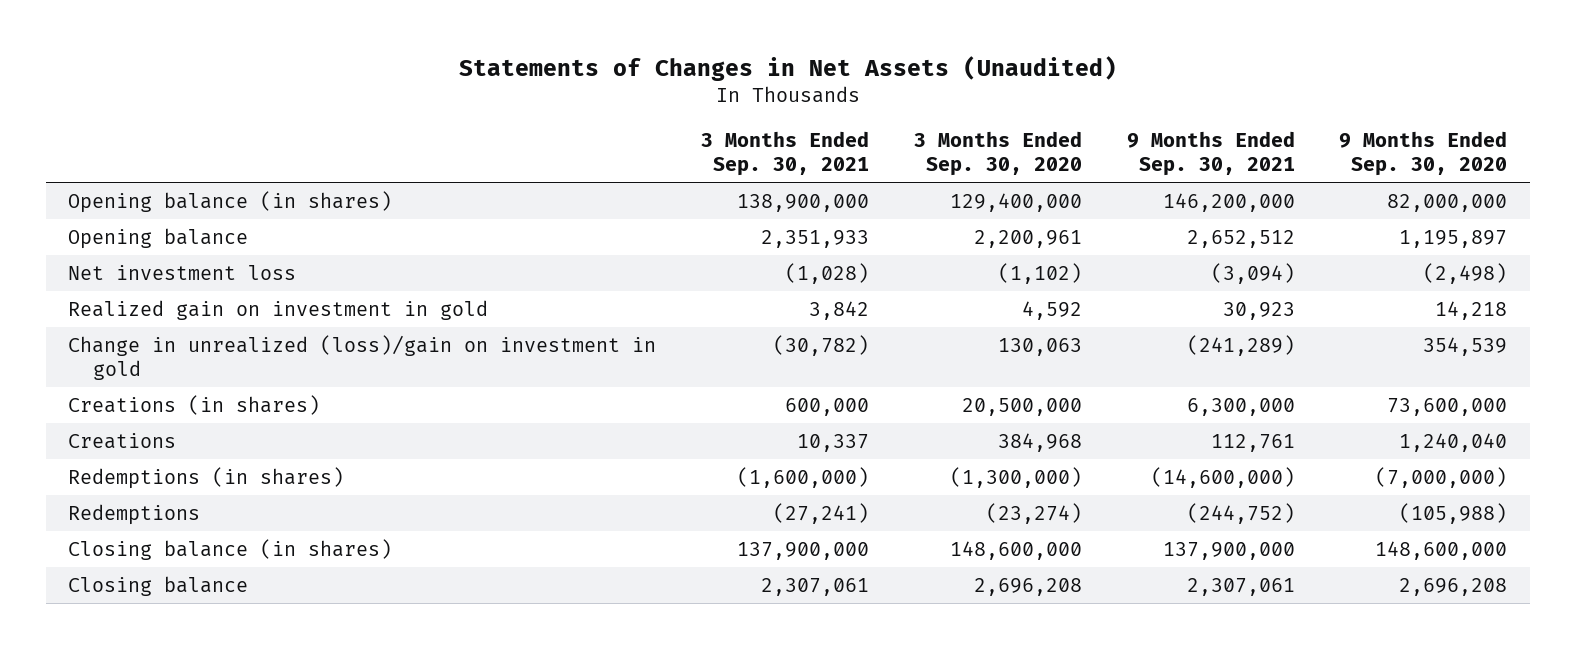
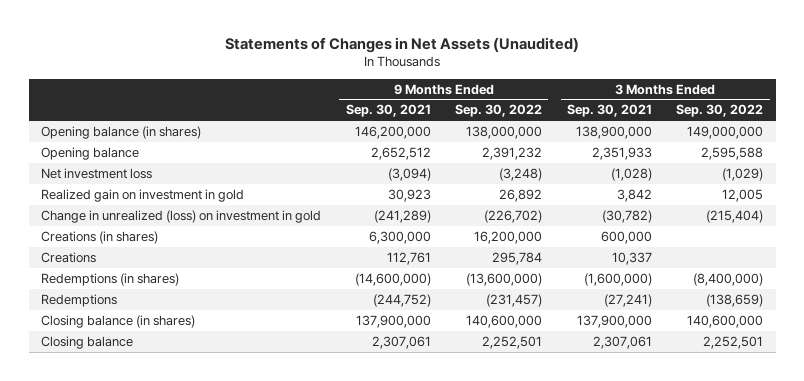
[913,130,1082,177] 3 Months Ended Sep. 30, 2020 -> none
[1339,130,1508,177] 9 Months Ended Sep. 30, 2020 -> none
none -> [455,104,543,118] Sep. 30, 2022
none -> [676,104,764,118] Sep. 30, 2022
[68,334,657,381] Change in unrealized (loss)/gain on investment in gold -> [40,209,321,223] Change in unrealized (loss) on investment in gold

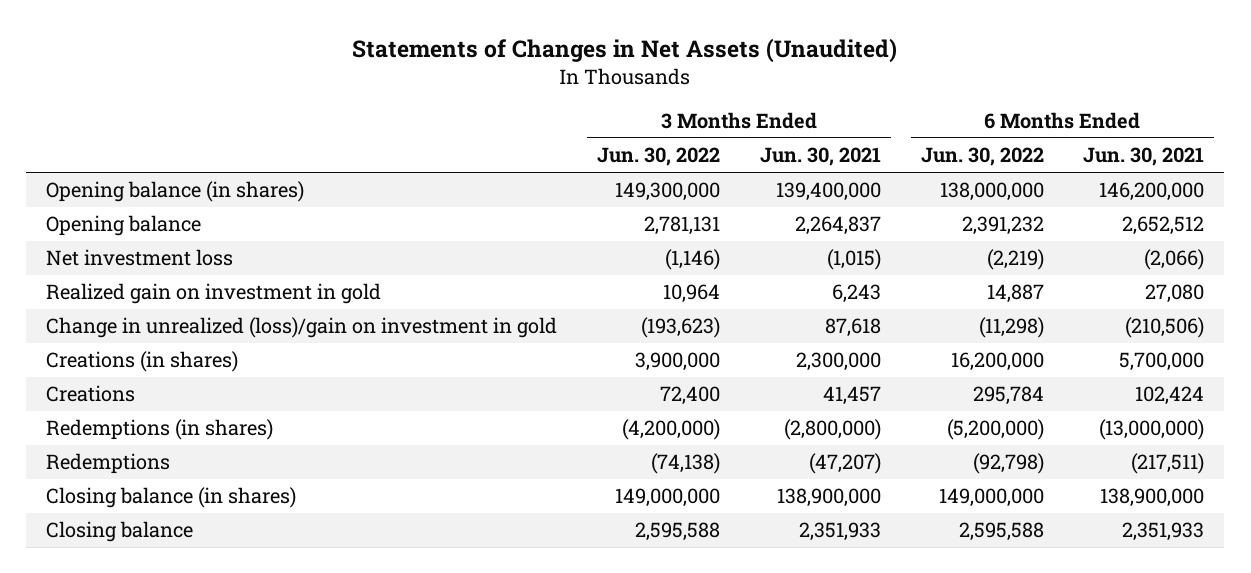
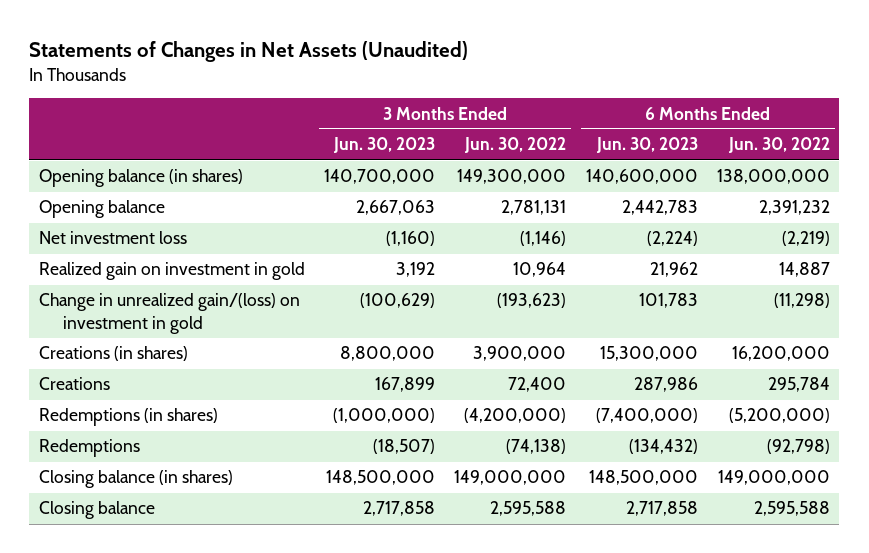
[759,147,881,167] Jun. 30, 2021 -> none
[1083,147,1205,167] Jun. 30, 2021 -> none
none -> [333,137,436,154] Jun. 30, 2023
none -> [595,137,698,154] Jun. 30, 2023
[46,317,558,339] Change in unrealized (loss)/gain on investment in gold -> [39,293,301,334] Change in unrealized gain/(loss) on investment in gold

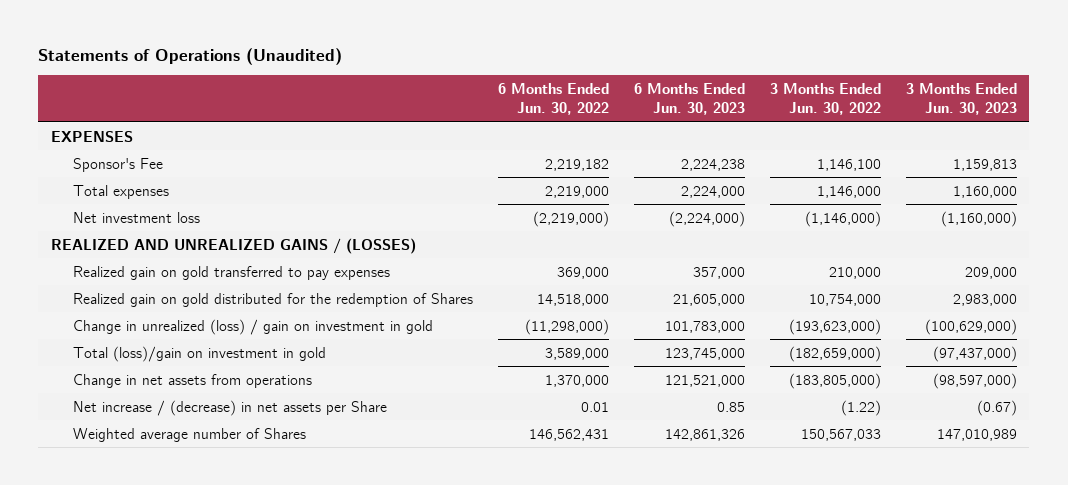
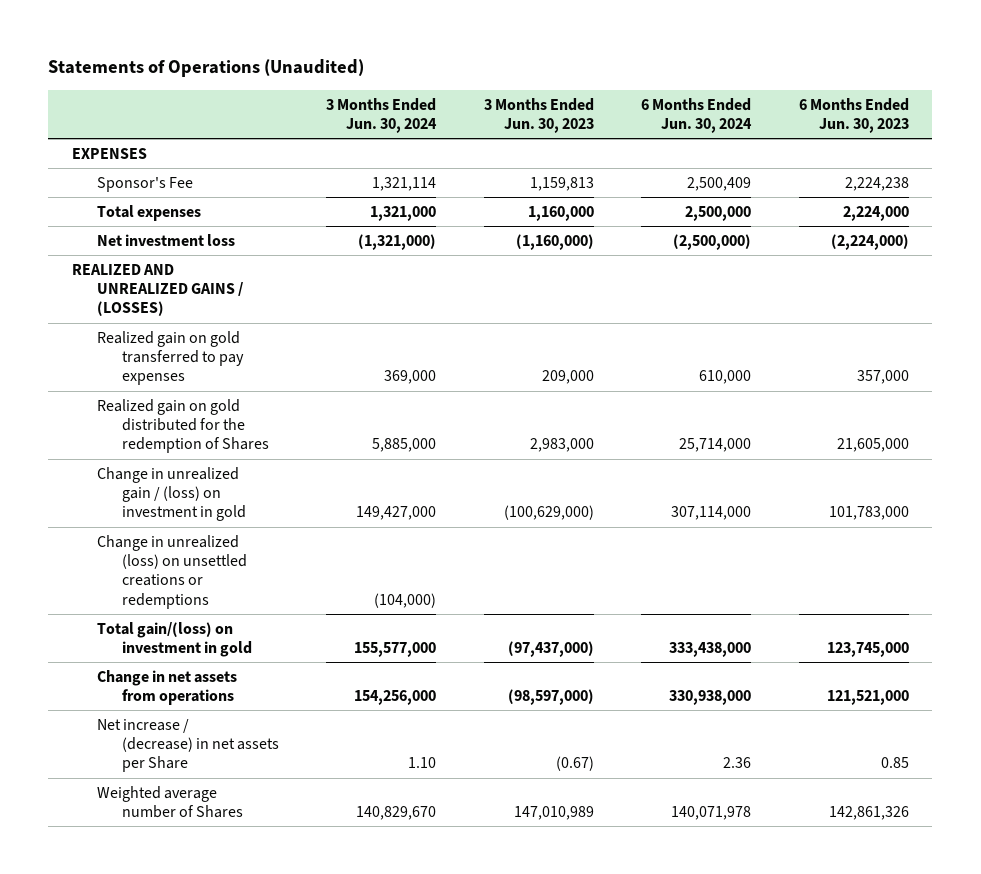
[497,83,609,116] 6 Months Ended Jun. 30, 2022 -> none
[769,83,881,116] 3 Months Ended Jun. 30, 2022 -> none
none -> [326,97,438,133] 3 Months Ended Jun. 30, 2024
none -> [641,97,753,133] 6 Months Ended Jun. 30, 2024
[72,318,433,335] Change in unrealized (loss) / gain on investment in gold -> [96,466,246,522] Change in unrealized gain / (loss) on investment in gold
none -> [96,534,247,609] Change in unrealized (loss) on unsettled creations or redemptions
[72,345,326,362] Total (loss)/gain on investment in gold -> [96,621,252,658] Total gain/(loss) on investment in gold

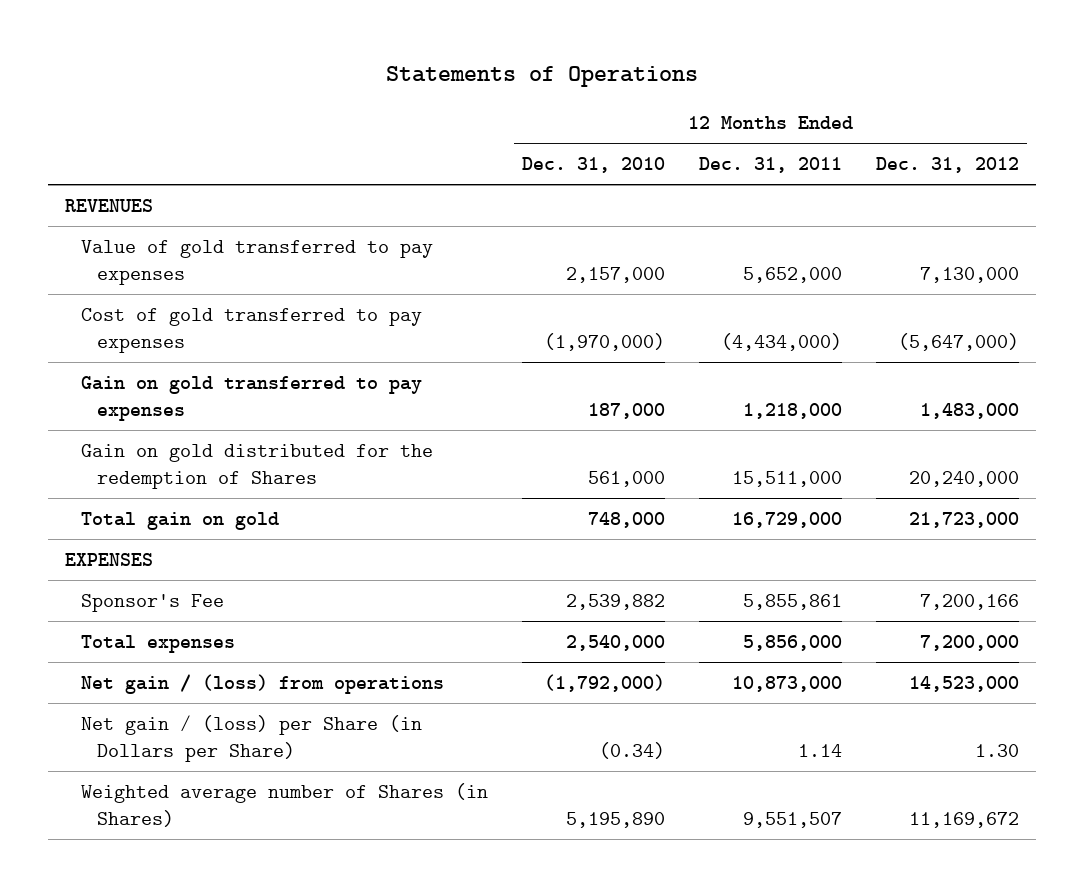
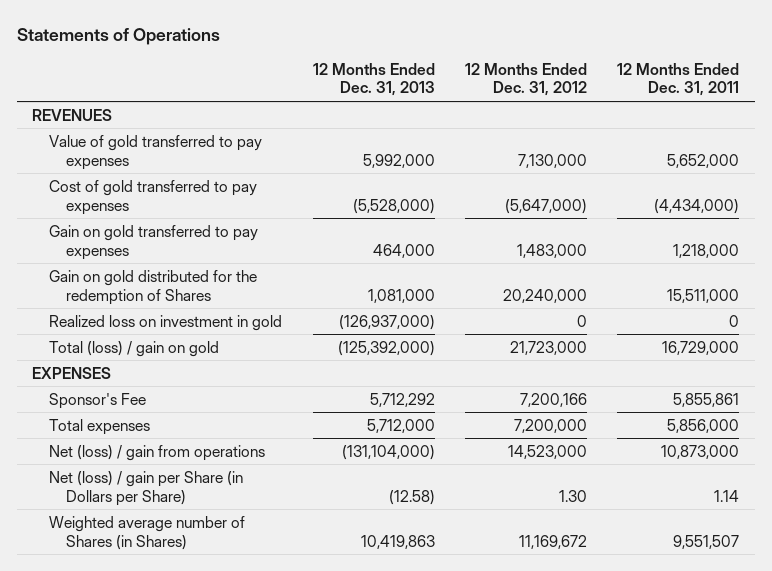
[522,157,666,174] Dec. 31, 2010 -> none
none -> [312,62,435,97] 12 Months Ended Dec. 31, 2013
none -> [49,314,283,331] Realized loss on investment in gold
[81,511,280,530] Total gain on gold -> [49,340,220,357] Total (loss) / gain on gold
[81,673,445,694] Net gain / (loss) from operations -> [49,444,266,461] Net (loss) / gain from operations
[81,714,423,763] Net gain / (loss) per Share (in Dollars per Share) -> [49,470,244,506] Net (loss) / gain per Share (in Dollars per Share)

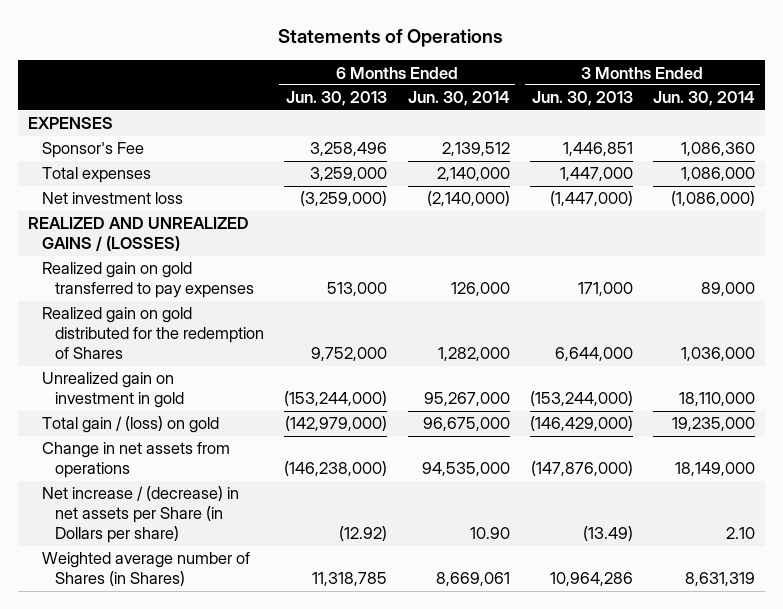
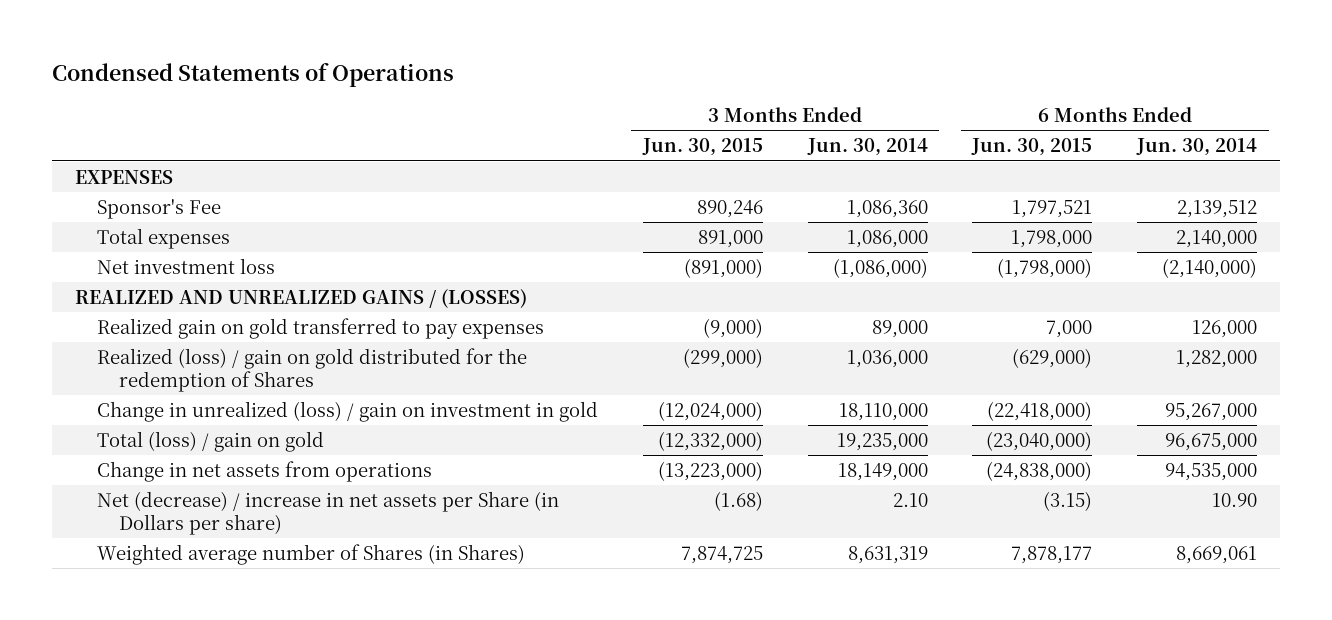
[278,29,504,48] Statements of Operations -> [52,63,455,88] Condensed Statements of Operations
[286,91,388,107] Jun. 30, 2013 -> none
[531,91,633,107] Jun. 30, 2013 -> none
none -> [641,138,763,157] Jun. 30, 2015
none -> [971,138,1093,157] Jun. 30, 2015
[41,307,265,360] Realized gain on gold distributed for the redemption of Shares -> [96,347,527,393] Realized (loss) / gain on gold distributed for the redemption of Shares
[41,372,185,409] Unrealized gain on investment in gold -> [96,400,598,422] Change in unrealized (loss) / gain on investment in gold
[41,416,219,434] Total gain / (loss) on gold -> [96,430,324,452] Total (loss) / gain on gold
[41,486,239,544] Net increase / (decrease) in net assets per Share (in Dollars per share) -> [96,490,559,536] Net (decrease) / increase in net assets per Share (in Dollars per share)

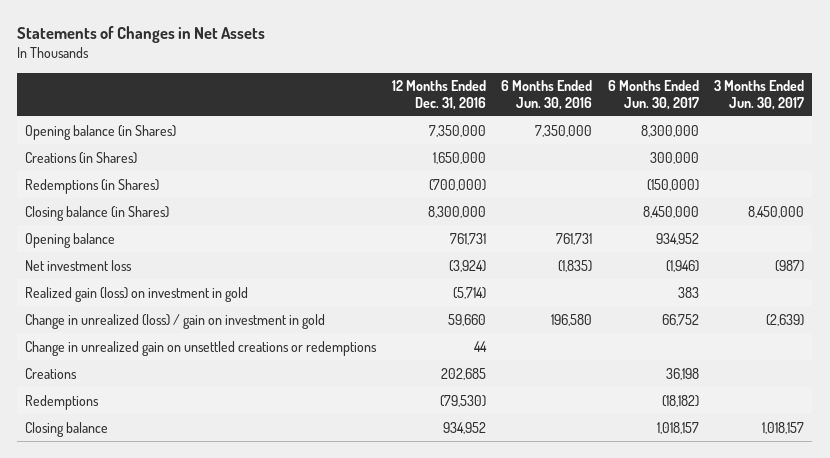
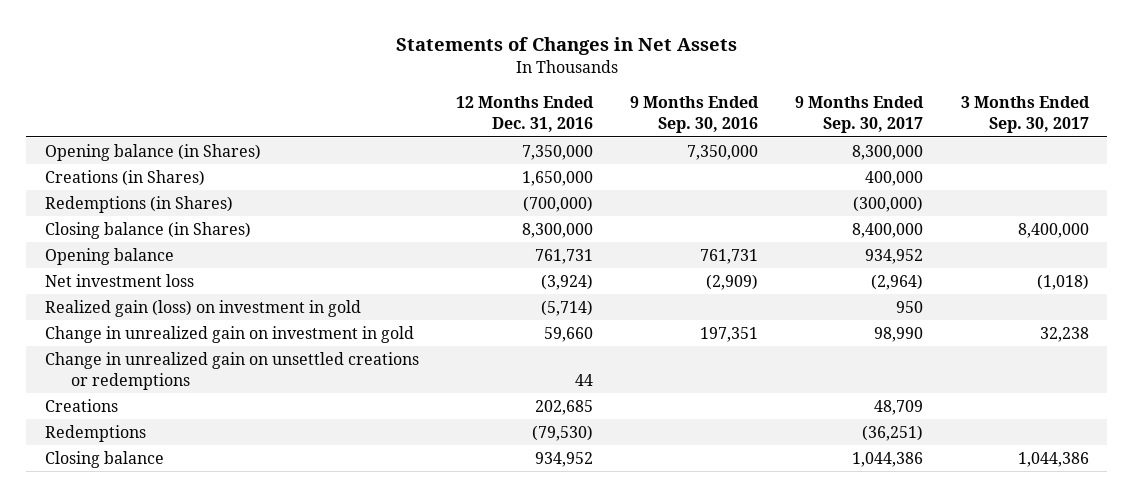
[501,80,593,110] 6 Months Ended Jun. 30, 2016 -> none
[607,80,699,110] 6 Months Ended Jun. 30, 2017 -> none
[714,80,805,110] 3 Months Ended Jun. 30, 2017 -> none
none -> [630,96,760,134] 9 Months Ended Sep. 30, 2016
none -> [795,96,925,134] 9 Months Ended Sep. 30, 2017
none -> [960,96,1090,134] 3 Months Ended Sep. 30, 2017
[25,313,326,329] Change in unrealized (loss) / gain on investment in gold -> [44,326,414,344] Change in unrealized gain on investment in gold

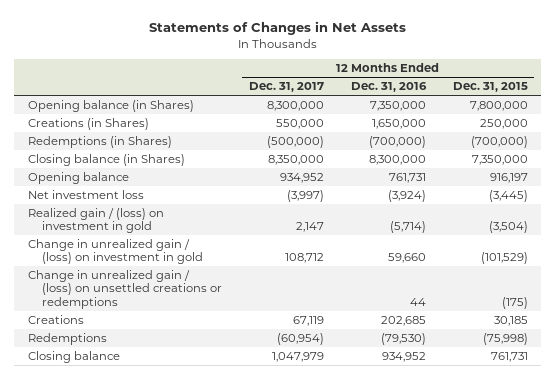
[630,96,760,134] 9 Months Ended Sep. 30, 2016 -> none
[795,96,925,134] 9 Months Ended Sep. 30, 2017 -> none
[960,96,1090,134] 3 Months Ended Sep. 30, 2017 -> none
none -> [248,82,324,93] Dec. 31, 2017
none -> [452,82,528,93] Dec. 31, 2015
[44,300,361,318] Realized gain (loss) on investment in gold -> [27,208,164,234] Realized gain / (loss) on investment in gold
[44,326,414,344] Change in unrealized gain on investment in gold -> [27,239,203,265] Change in unrealized gain / (loss) on investment in gold
[44,352,419,390] Change in unrealized gain on unsettled creations or redemptions -> [27,270,222,309] Change in unrealized gain / (loss) on unsettled creations or redemptions

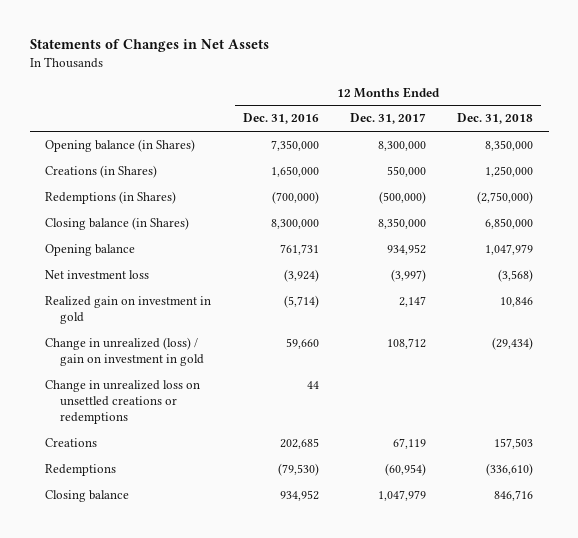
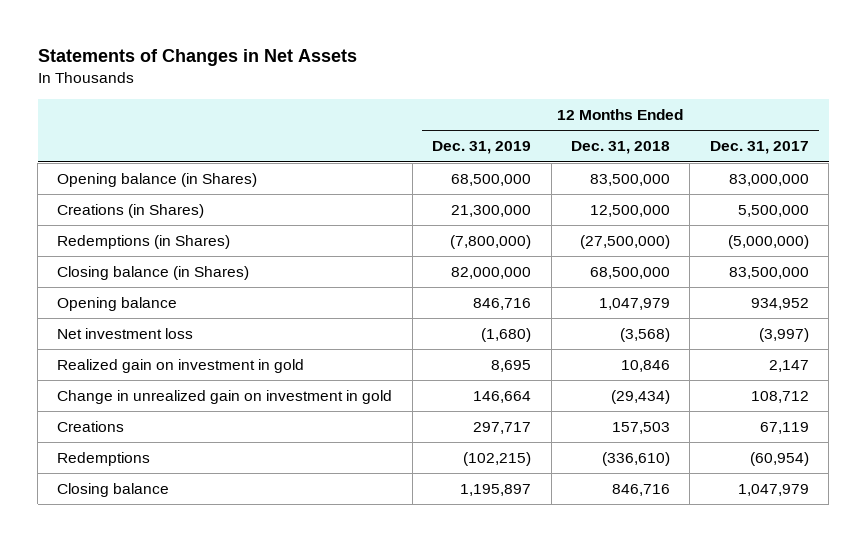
[242,113,319,125] Dec. 31, 2016 -> none
none -> [432,141,532,155] Dec. 31, 2019
[377,141,426,152] 8,300,000 -> [728,174,809,187] 83,000,000
[485,140,534,152] 8,350,000 -> [589,174,670,187] 83,500,000
[386,166,426,178] 550,000 -> [737,205,809,218] 5,500,000
[485,166,534,178] 1,250,000 -> [589,205,670,218] 12,500,000
[378,191,426,205] (500,000) -> [727,235,809,250] (5,000,000)
[477,191,534,205] (2,750,000) -> [579,235,670,250] (27,500,000)
[377,218,426,230] 8,350,000 -> [728,267,809,280] 83,500,000
[485,218,534,230] 6,850,000 -> [589,267,670,280] 68,500,000
[45,380,201,425] Change in unrealized loss on unsettled creations or redemptions -> none
[45,337,205,367] Change in unrealized (loss) / gain on investment in gold -> [57,390,393,405] Change in unrealized gain on investment in gold

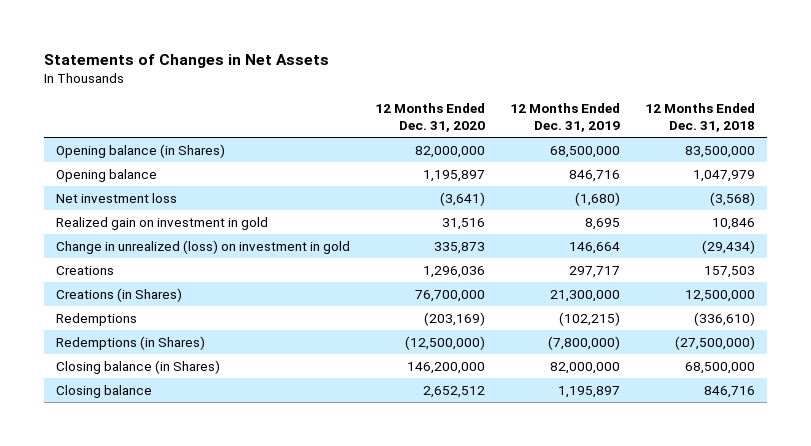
[709,141,809,155] Dec. 31, 2017 -> none
none -> [375,102,486,132] 12 Months Ended Dec. 31, 2020
[57,390,393,405] Change in unrealized gain on investment in gold -> [56,239,351,254] Change in unrealized (loss) on investment in gold
[57,204,205,219] Creations (in Shares) -> [56,287,183,302] Creations (in Shares)
[57,235,231,250] Redemptions (in Shares) -> [56,335,206,350] Redemptions (in Shares)
[57,266,250,281] Closing balance (in Shares) -> [56,359,221,374] Closing balance (in Shares)

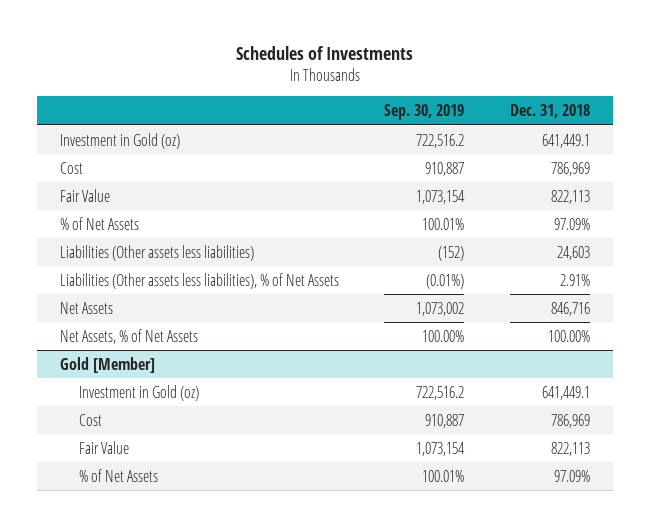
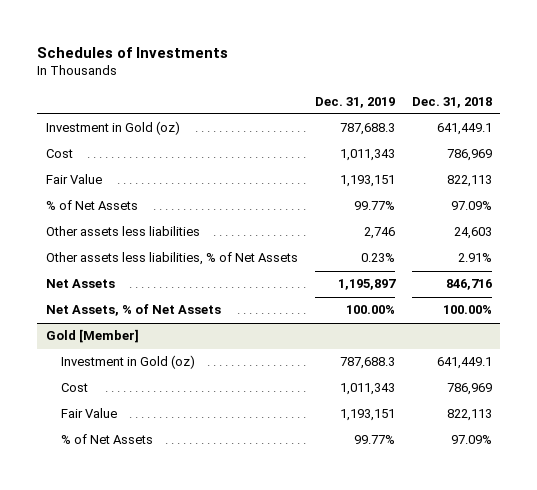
[384,103,465,120] Sep. 30, 2019 -> none
none -> [314,96,395,108] Dec. 31, 2019
[59,244,254,261] Liabilities (Other assets less liabilities) -> [45,226,200,237] Other assets less liabilities
[59,272,339,289] Liabilities (Other assets less liabilities), % of Net Assets -> [45,252,298,266] Other assets less liabilities, % of Net Assets

